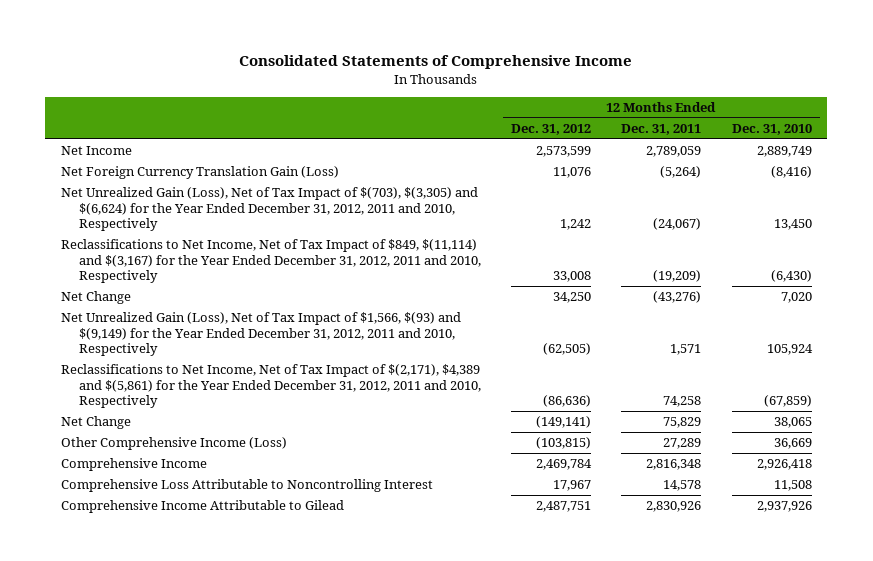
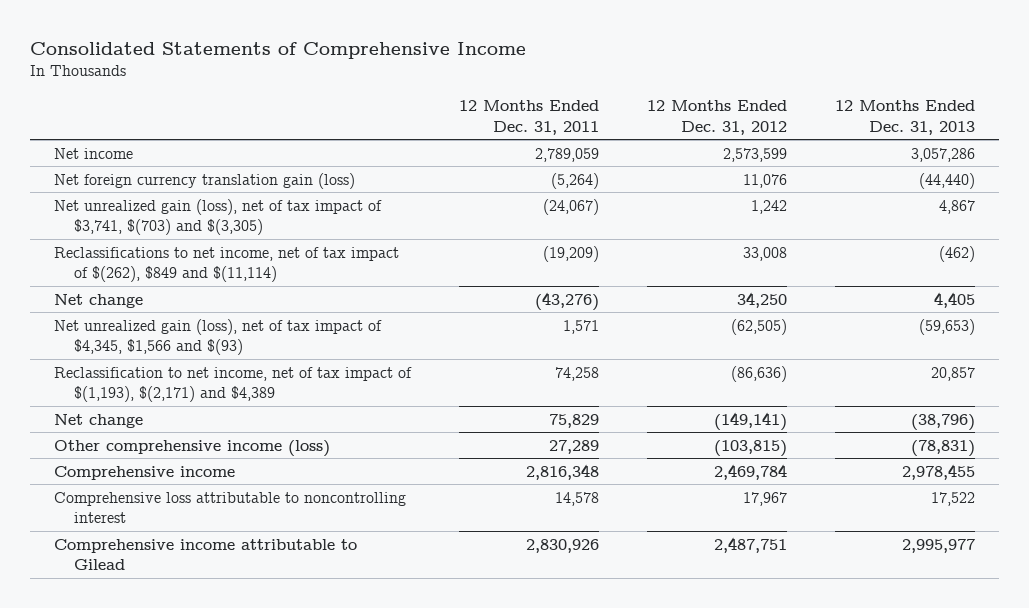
[731,124,812,136] Dec. 31, 2010 -> none
none -> [835,100,976,135] 12 Months Ended Dec. 31, 2013
[60,146,132,156] Net Income -> [53,147,133,159] Net income
[60,166,339,180] Net Foreign Currency Translation Gain (Loss) -> [53,172,355,189] Net foreign currency translation gain (loss)
[60,187,478,231] Net Unrealized Gain (Loss), Net of Tax Impact of $(703), $(3,305) and $(6,624) for the Year Ended December 31, 2012, 2011 and 2010, Respectively -> [53,198,382,236] Net unrealized gain (loss), net of tax impact of $3,741, $(703) and $(3,305)
[60,239,481,283] Reclassifications to Net Income, Net of Tax Impact of $849, $(11,114) and $(3,167) for the Year Ended December 31, 2012, 2011 and 2010, Respectively -> [53,246,399,283] Reclassifications to net income, net of tax impact of $(262), $849 and $(11,114)
[60,291,131,305] Net Change -> [53,293,143,308] Net change
[60,312,461,356] Net Unrealized Gain (Loss), Net of Tax Impact of $1,566, $(93) and $(9,149) for the Year Ended December 31, 2012, 2011 and 2010, Respectively -> [53,318,382,356] Net unrealized gain (loss), net of tax impact of $4,345, $1,566 and $(93)
[60,364,481,408] Reclassifications to Net Income, Net of Tax Impact of $(2,171), $4,389 and $(5,861) for the Year Ended December 31, 2012, 2011 and 2010, Respectively -> [53,366,412,403] Reclassification to net income, net of tax impact of $(1,193), $(2,171) and $4,389
[60,416,131,430] Net Change -> [53,413,143,428] Net change
[60,437,287,451] Other Comprehensive Income (Loss) -> [53,439,330,457] Other comprehensive income (loss)
[60,458,207,472] Comprehensive Income -> [53,465,235,480] Comprehensive income
[60,479,433,493] Comprehensive Loss Attributable to Noncontrolling Interest -> [53,491,406,524] Comprehensive loss attributable to noncontrolling interest
[60,500,344,514] Comprehensive Income Attributable to Gilead -> [53,538,357,571] Comprehensive income attributable to Gilead

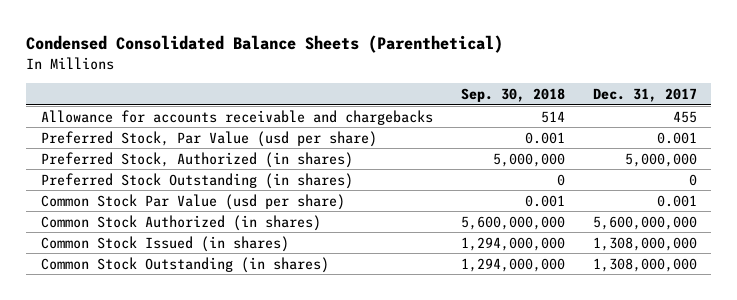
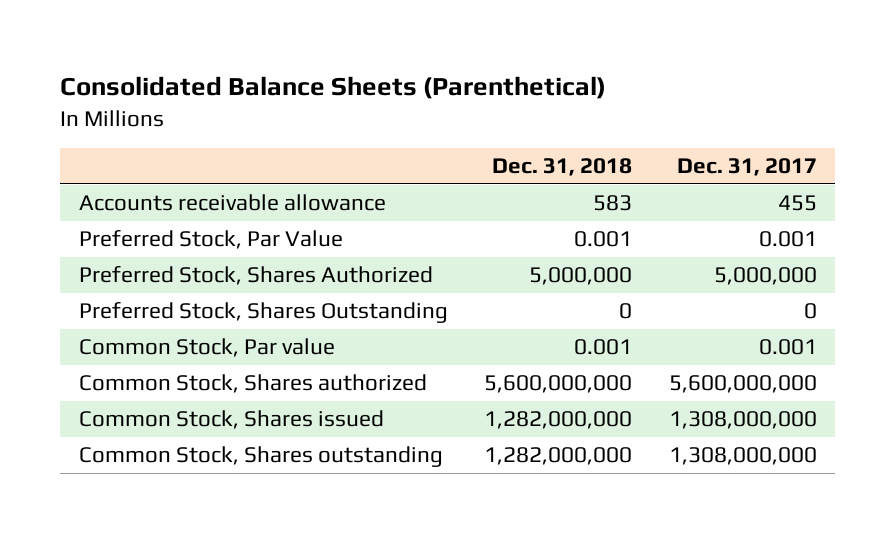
[26,35,504,54] Condensed Consolidated Balance Sheets (Parenthetical) -> [60,76,607,100] Consolidated Balance Sheets (Parenthetical)
[460,87,565,102] Sep. 30, 2018 -> none
none -> [492,158,633,177] Dec. 31, 2018
[40,109,433,125] Allowance for accounts receivable and chargebacks -> [78,194,386,212] Accounts receivable allowance
[40,130,377,147] Preferred Stock, Par Value (usd per share) -> [78,230,343,250] Preferred Stock, Par Value
[40,151,353,168] Preferred Stock, Authorized (in shares) -> [78,266,433,286] Preferred Stock, Shares Authorized
[40,172,353,189] Preferred Stock Outstanding (in shares) -> [78,302,448,324] Preferred Stock, Shares Outstanding
[40,193,345,210] Common Stock Par Value (usd per share) -> [78,338,335,358] Common Stock, Par value
[40,214,321,231] Common Stock Authorized (in shares) -> [78,374,427,394] Common Stock, Shares authorized
[40,235,289,252] Common Stock Issued (in shares) -> [78,410,384,430] Common Stock, Shares issued
[40,256,329,273] Common Stock Outstanding (in shares) -> [78,446,443,468] Common Stock, Shares outstanding

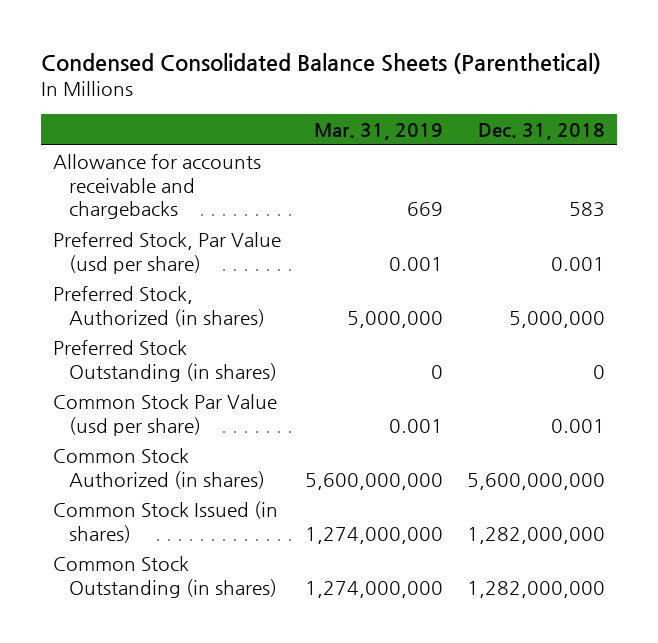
[60,76,607,100] Consolidated Balance Sheets (Parenthetical) -> [40,52,601,74] Condensed Consolidated Balance Sheets (Parenthetical)
[676,158,817,177] Dec. 31, 2017 -> none
none -> [313,122,443,140] Mar. 31, 2019
[78,194,386,212] Accounts receivable allowance -> [52,154,261,220] Allowance for accounts receivable and chargebacks
[78,230,343,250] Preferred Stock, Par Value -> [52,232,281,274] Preferred Stock, Par Value (usd per share)
[78,266,433,286] Preferred Stock, Shares Authorized -> [52,286,266,327] Preferred Stock, Authorized (in shares)
[78,302,448,324] Preferred Stock, Shares Outstanding -> [52,340,278,382] Preferred Stock Outstanding (in shares)
[78,338,335,358] Common Stock, Par value -> [52,394,277,436] Common Stock Par Value (usd per share)
[78,374,427,394] Common Stock, Shares authorized -> [52,448,266,489] Common Stock Authorized (in shares)
[78,410,384,430] Common Stock, Shares issued -> [52,501,278,543] Common Stock Issued (in shares)
[78,446,443,468] Common Stock, Shares outstanding -> [52,556,278,598] Common Stock Outstanding (in shares)

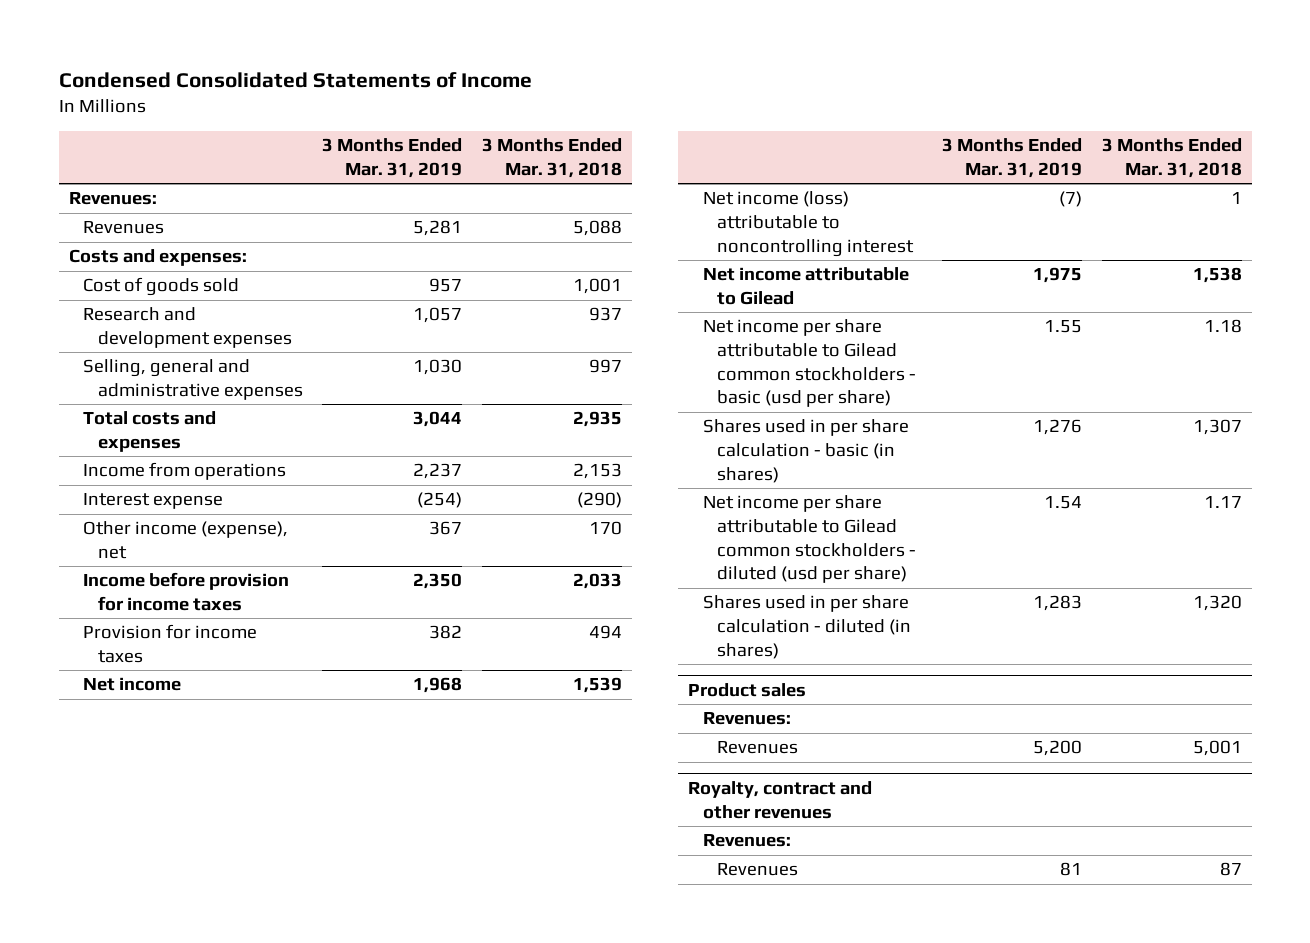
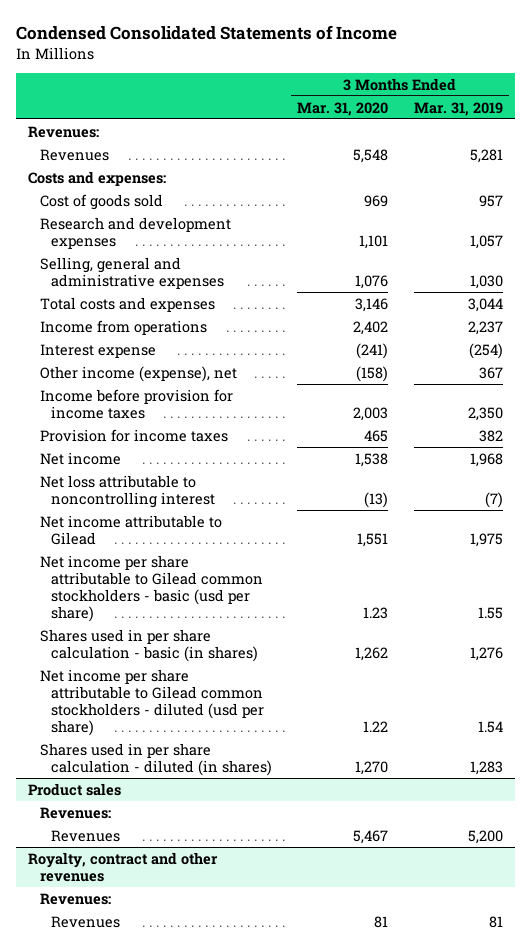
[482,138,623,178] 3 Months Ended Mar. 31, 2018 -> none
none -> [297,101,389,116] Mar. 31, 2020
[702,191,915,257] Net income (loss) attributable to noncontrolling interest -> [39,474,216,508] Net loss attributable to noncontrolling interest

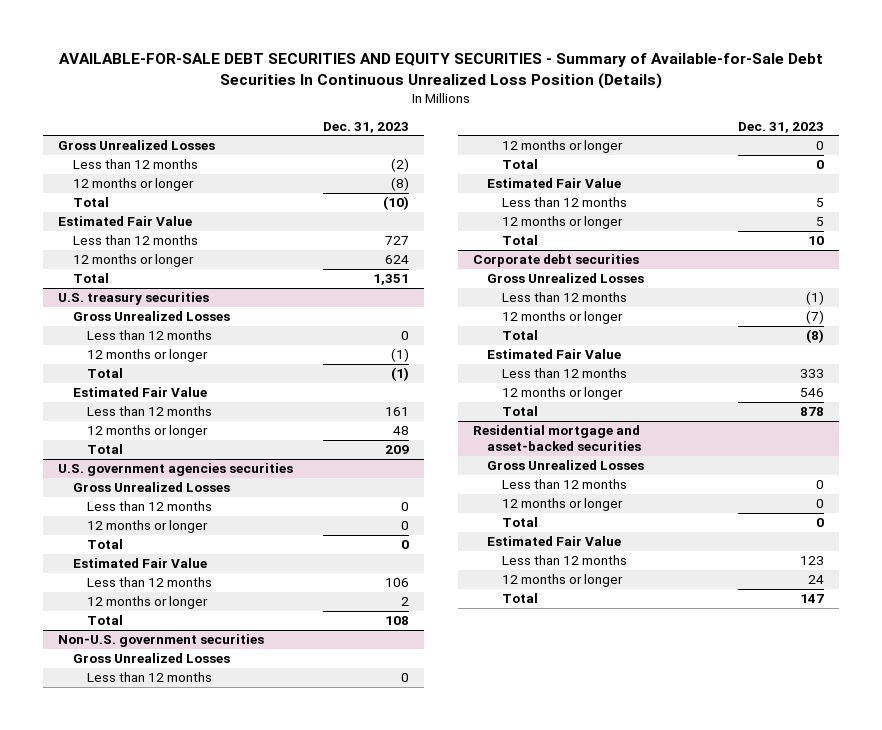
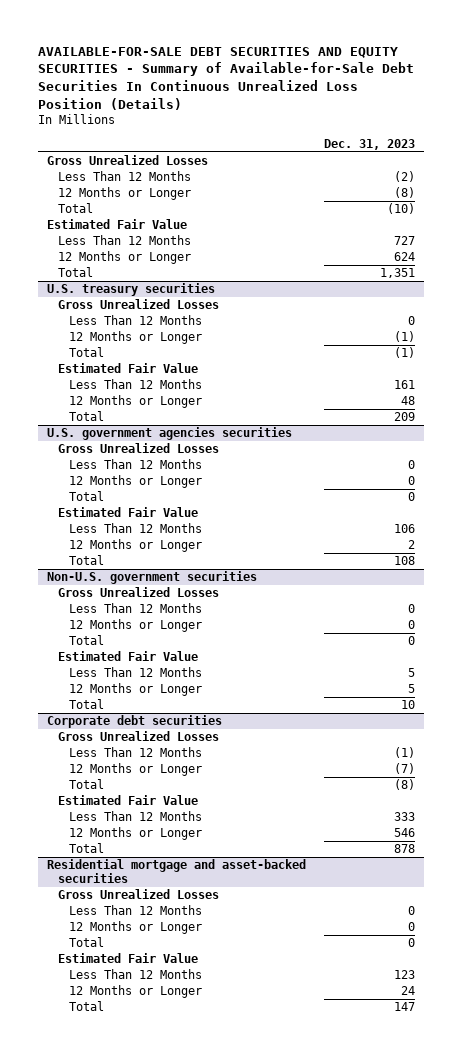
[72,159,198,170] Less than 12 months -> [57,171,191,182] Less Than 12 Months
[72,178,194,192] 12 months or longer -> [57,187,191,201] 12 Months or Longer
[72,235,198,246] Less than 12 months -> [57,235,191,246] Less Than 12 Months
[72,254,194,268] 12 months or longer -> [57,251,191,265] 12 Months or Longer
[87,330,213,341] Less than 12 months -> [68,315,202,326] Less Than 12 Months
[87,349,209,363] 12 months or longer -> [68,331,202,345] 12 Months or Longer
[87,406,213,417] Less than 12 months -> [68,379,202,390] Less Than 12 Months
[87,425,209,439] 12 months or longer -> [68,395,202,409] 12 Months or Longer
[87,501,213,512] Less than 12 months -> [68,459,202,470] Less Than 12 Months
[87,520,209,534] 12 months or longer -> [68,475,202,489] 12 Months or Longer
[87,577,213,588] Less than 12 months -> [68,523,202,534] Less Than 12 Months
[87,596,209,610] 12 months or longer -> [68,539,202,553] 12 Months or Longer
[87,672,213,683] Less than 12 months -> [68,603,202,614] Less Than 12 Months
[501,140,623,154] 12 months or longer -> [68,619,202,633] 12 Months or Longer
[501,197,627,208] Less than 12 months -> [68,667,202,678] Less Than 12 Months
[501,216,623,230] 12 months or longer -> [68,683,202,697] 12 Months or Longer
[501,292,627,303] Less than 12 months -> [68,747,202,758] Less Than 12 Months
[501,311,623,325] 12 months or longer -> [68,763,202,777] 12 Months or Longer
[501,368,627,379] Less than 12 months -> [68,811,202,822] Less Than 12 Months
[501,387,623,401] 12 months or longer -> [68,827,202,841] 12 Months or Longer
[501,479,627,490] Less than 12 months -> [68,905,202,916] Less Than 12 Months
[501,498,623,512] 12 months or longer -> [68,921,202,935] 12 Months or Longer
[501,555,627,566] Less than 12 months -> [68,969,202,980] Less Than 12 Months
[501,574,623,588] 12 months or longer -> [68,985,202,999] 12 Months or Longer

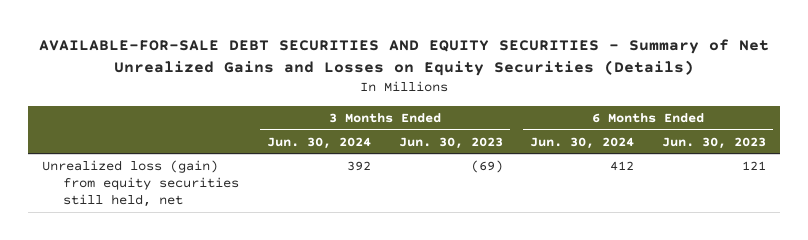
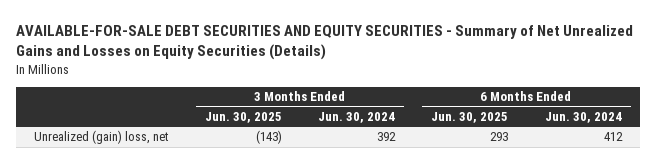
[398,136,503,149] Jun. 30, 2023 -> none
[661,136,766,149] Jun. 30, 2023 -> none
none -> [205,112,283,124] Jun. 30, 2025
none -> [431,112,509,124] Jun. 30, 2025
[41,160,240,207] Unrealized loss (gain) from equity securities still held, net -> [34,130,170,145] Unrealized (gain) loss, net

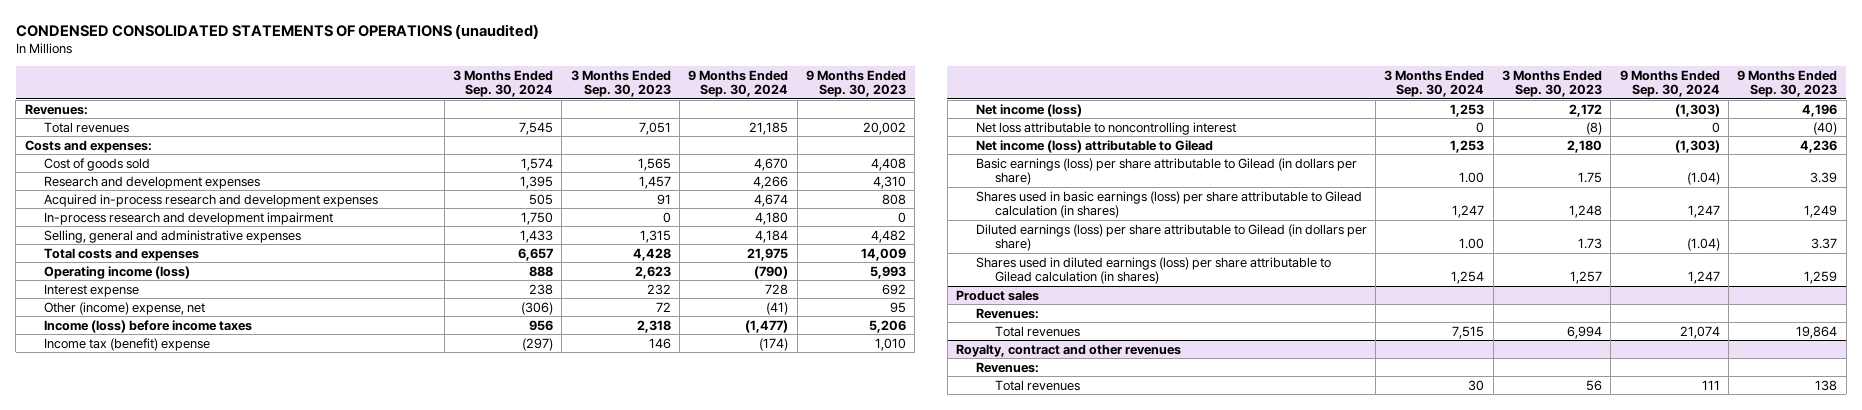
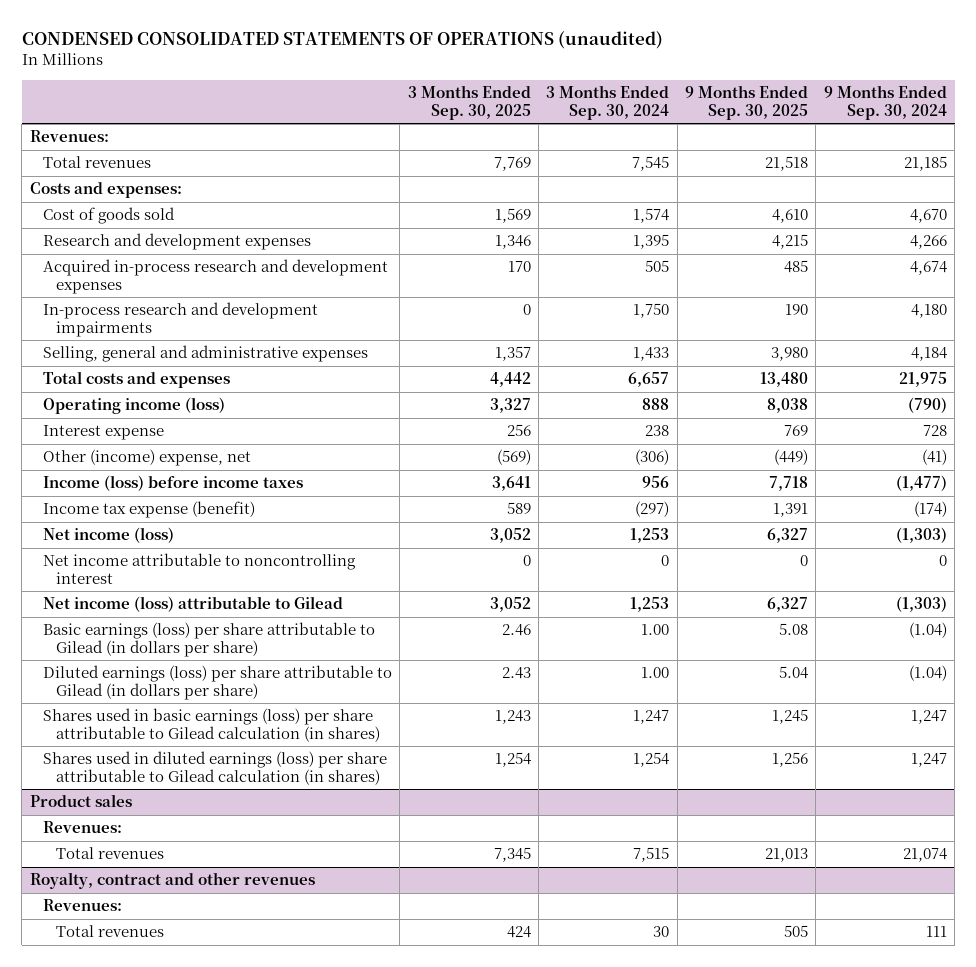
[570,69,671,98] 3 Months Ended Sep. 30, 2023 -> none
[806,69,907,98] 9 Months Ended Sep. 30, 2023 -> none
none -> [407,85,531,120] 3 Months Ended Sep. 30, 2025
none -> [685,85,809,120] 9 Months Ended Sep. 30, 2025
[44,211,334,225] In-process research and development impairment -> [42,302,318,337] In-process research and development impairments
[44,337,211,351] Income tax (benefit) expense -> [42,501,255,519] Income tax expense (benefit)
[975,121,1236,135] Net loss attributable to noncontrolling interest -> [42,553,356,584] Net income attributable to noncontrolling interest
[975,190,1362,219] Shares used in basic earnings (loss) per share attributable to Gilead calculation (in shares) -> [42,708,381,742] Shares used in basic earnings (loss) per share attributable to Gilead calculation (in shares)

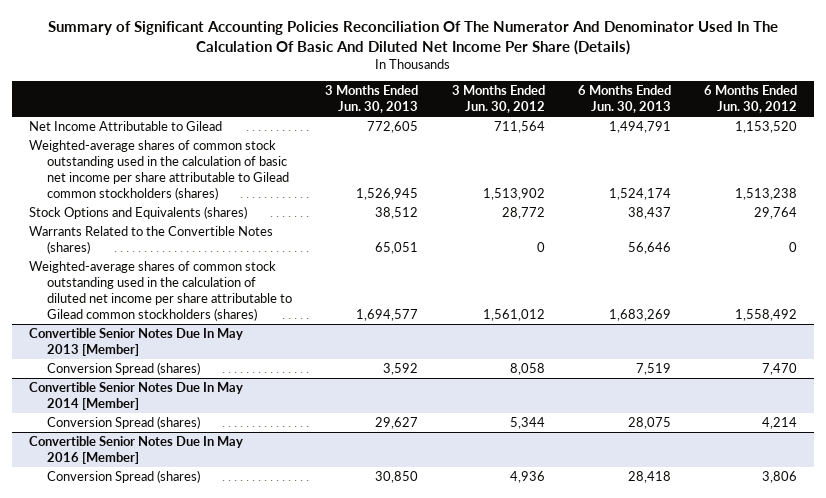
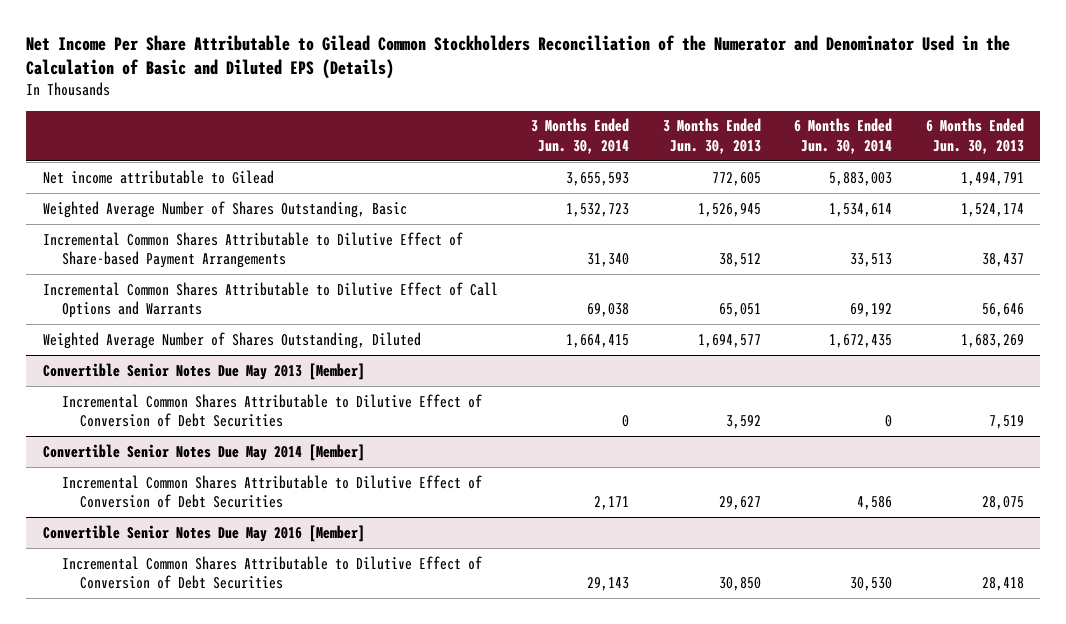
[48,21,779,55] Summary of Significant Accounting Policies Reconciliation Of The Numerator And Denominator Used In The Calculation Of Basic And Diluted Net Income Per Share (Details) -> [25,35,1010,80] Net Income Per Share Attributable to Gilead Common Stockholders Reconciliation of the Numerator and Denominator Used in the Calculation of Basic and Diluted EPS (Details)
[451,85,545,114] 3 Months Ended Jun. 30, 2012 -> none
[704,85,798,114] 6 Months Ended Jun. 30, 2012 -> none
none -> [531,118,630,155] 3 Months Ended Jun. 30, 2014
none -> [794,118,893,155] 6 Months Ended Jun. 30, 2014
[29,121,223,132] Net Income Attributable to Gilead -> [42,169,274,184] Net income attributable to Gilead
[29,140,290,201] Weighted-average shares of common stock outstanding used in the calculation of basic net income per share attributable to Gilead common stockholders (shares) -> [42,200,407,218] Weighted Average Number of Shares Outstanding, Basic
[29,206,248,220] Stock Options and Equivalents (shares) -> [42,231,463,269] Incremental Common Shares Attributable to Dilutive Effect of Share-based Payment Arrangements
[29,226,274,255] Warrants Related to the Convertible Notes (shares) -> [42,281,498,319] Incremental Common Shares Attributable to Dilutive Effect of Call Options and Warrants
[29,261,293,322] Weighted-average shares of common stock outstanding used in the calculation of diluted net income per share attributable to Gilead common stockholders (shares) -> [42,331,421,349] Weighted Average Number of Shares Outstanding, Diluted
[29,328,244,357] Convertible Senior Notes Due In May 2013 [Member] -> [42,362,365,380] Convertible Senior Notes Due May 2013 [Member]
[47,362,201,376] Conversion Spread (shares) -> [61,393,482,428] Incremental Common Shares Attributable to Dilutive Effect of Conversion of Debt Securities
[29,382,244,411] Convertible Senior Notes Due In May 2014 [Member] -> [42,443,365,461] Convertible Senior Notes Due May 2014 [Member]
[47,416,201,430] Conversion Spread (shares) -> [61,474,482,509] Incremental Common Shares Attributable to Dilutive Effect of Conversion of Debt Securities
[29,436,244,465] Convertible Senior Notes Due In May 2016 [Member] -> [42,524,365,542] Convertible Senior Notes Due May 2016 [Member]
[47,470,201,484] Conversion Spread (shares) -> [61,555,482,590] Incremental Common Shares Attributable to Dilutive Effect of Conversion of Debt Securities

